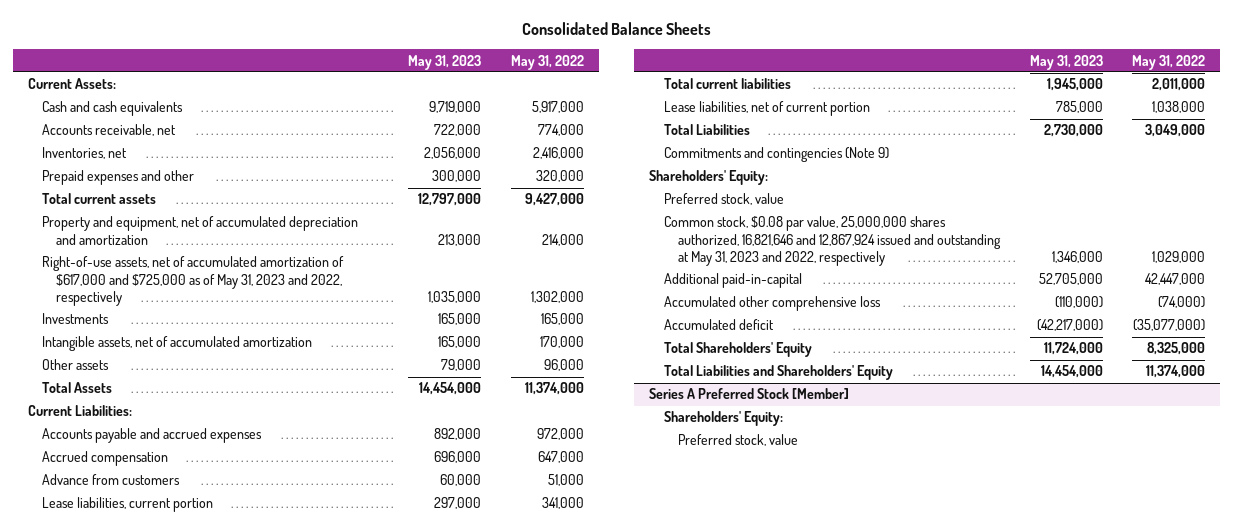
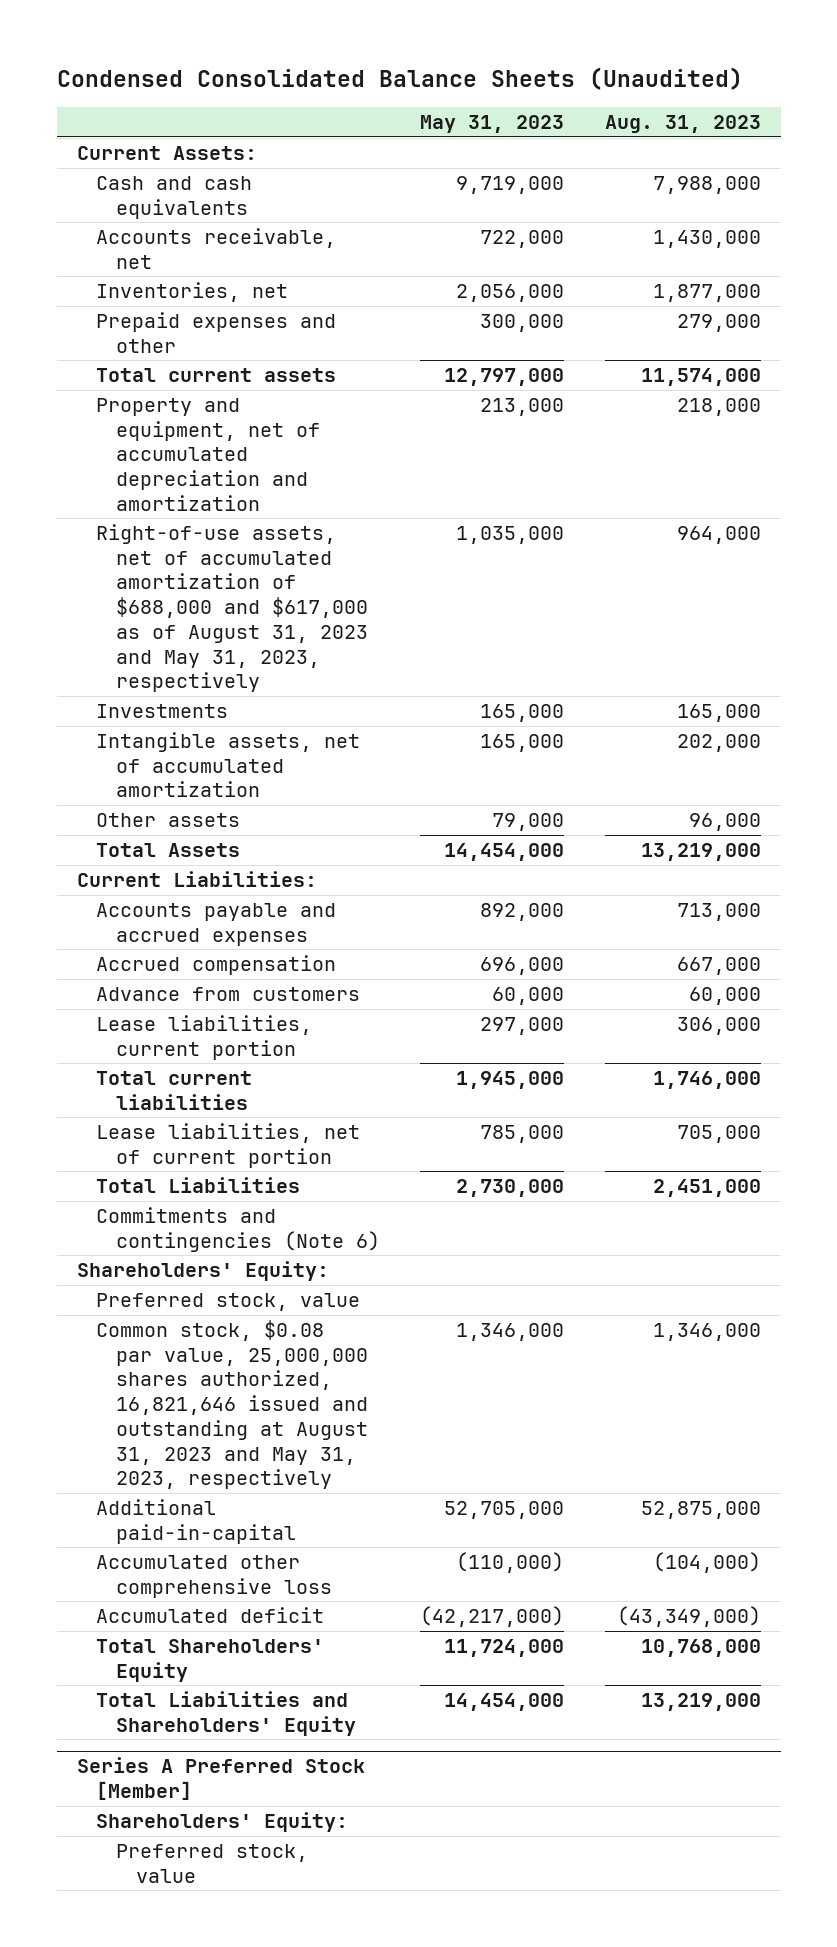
[521,21,711,35] Consolidated Balance Sheets -> [56,67,743,91] Condensed Consolidated Balance Sheets (Unaudited)
[511,54,585,70] May 31, 2022 -> none
none -> [604,115,761,134] Aug. 31, 2023
[42,256,345,306] Right-of-use assets, net of accumulated amortization of $617,000 and $725,000 as of May 31, 2023 and 2022, respectively -> [96,523,369,693] Right-of-use assets, net of accumulated amortization of $688,000 and $617,000 as of August 31, 2023 and May 31, 2023, respectively
[663,147,889,163] Commitments and contingencies (Note 9) -> [96,1206,381,1252] Commitments and contingencies (Note 6)
[663,216,1001,266] Common stock, $0.08 par value, 25,000,000 shares authorized, 16,821,646 and 12,867,924 issued and outstanding at May 31, 2023 and 2022, respectively -> [96,1319,369,1490] Common stock, $0.08 par value, 25,000,000 shares authorized, 16,821,646 issued and outstanding at August 31, 2023 and May 31, 2023, respectively

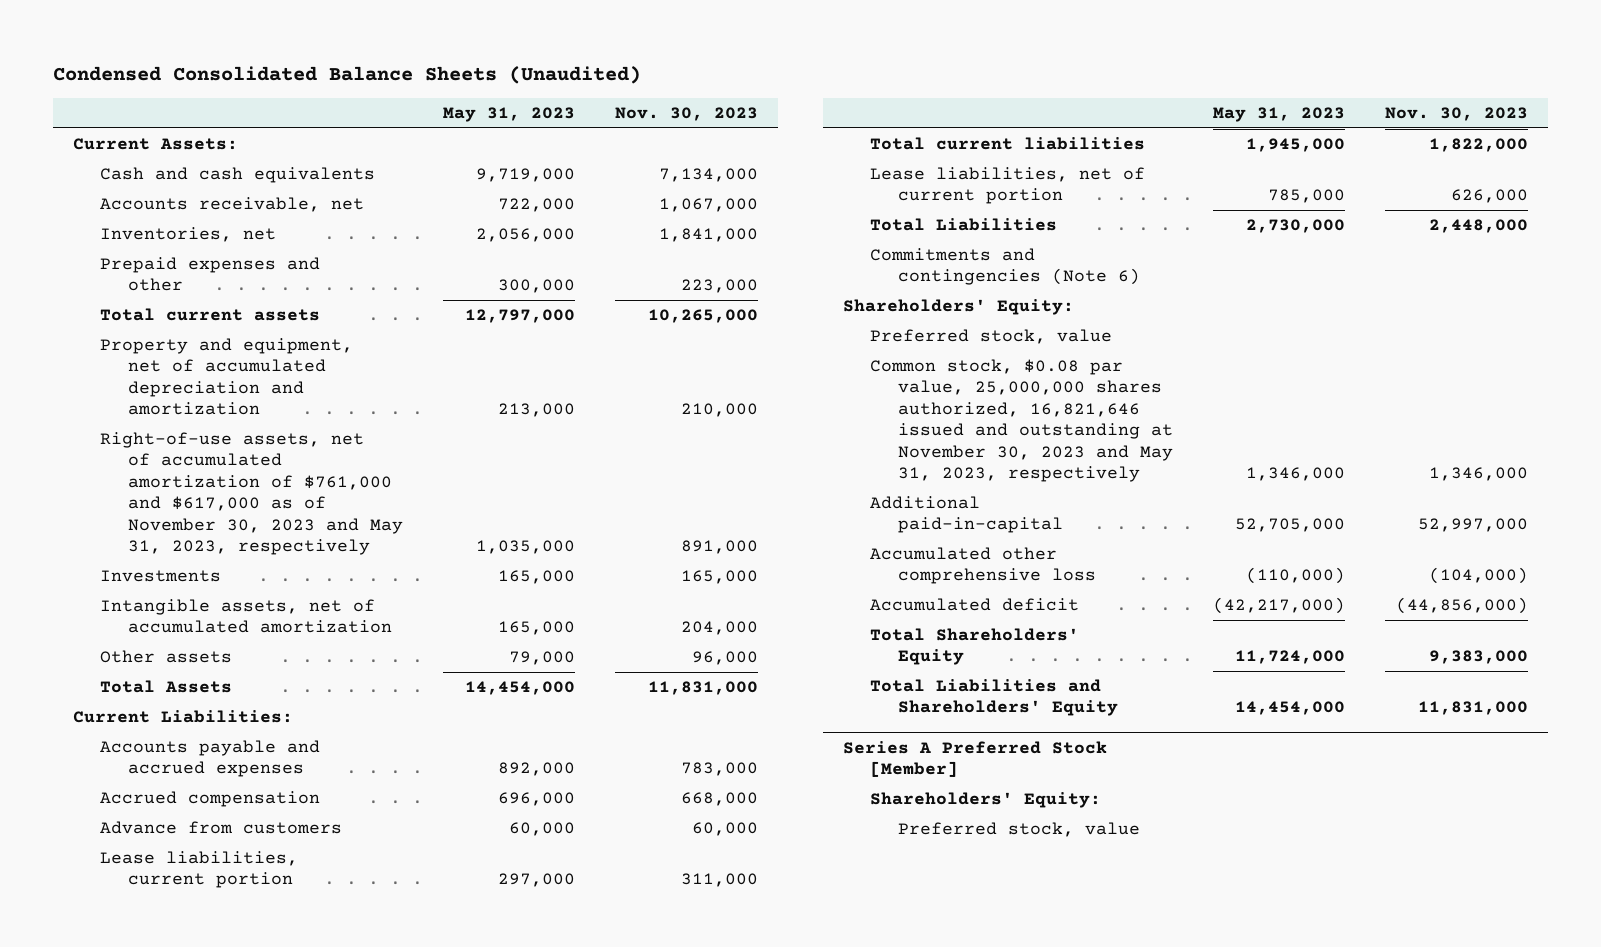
[604,115,761,134] Aug. 31, 2023 -> none
none -> [615,107,759,122] Nov. 30, 2023
[96,523,369,693] Right-of-use assets, net of accumulated amortization of $688,000 and $617,000 as of August 31, 2023 and May 31, 2023, respectively -> [100,432,404,556] Right-of-use assets, net of accumulated amortization of $761,000 and $617,000 as of November 30, 2023 and May 31, 2023, respectively
[96,1319,369,1490] Common stock, $0.08 par value, 25,000,000 shares authorized, 16,821,646 issued and outstanding at August 31, 2023 and May 31, 2023, respectively -> [870,359,1174,483] Common stock, $0.08 par value, 25,000,000 shares authorized, 16,821,646 issued and outstanding at November 30, 2023 and May 31, 2023, respectively

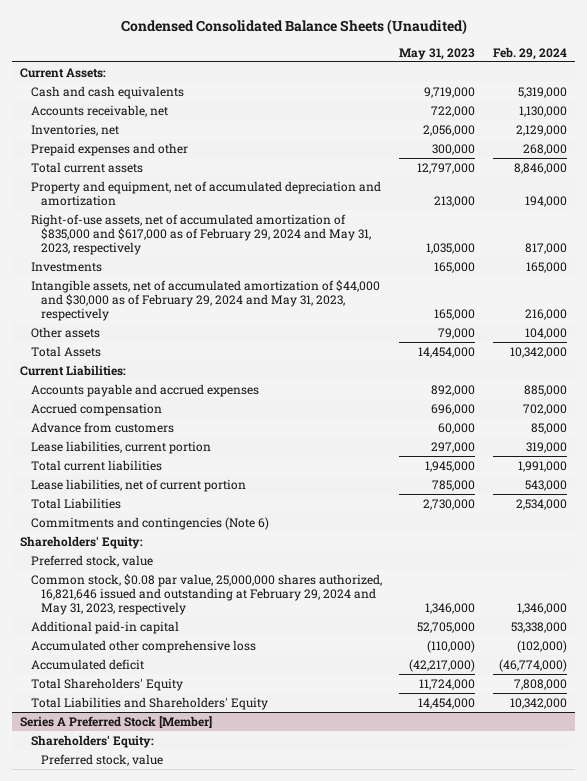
[615,107,759,122] Nov. 30, 2023 -> none
none -> [492,46,567,60] Feb. 29, 2024
[100,432,404,556] Right-of-use assets, net of accumulated amortization of $761,000 and $617,000 as of November 30, 2023 and May 31, 2023, respectively -> [30,213,371,256] Right-of-use assets, net of accumulated amortization of $835,000 and $617,000 as of February 29, 2024 and May 31, 2023, respectively
[100,599,393,634] Intangible assets, net of accumulated amortization -> [30,279,380,322] Intangible assets, net of accumulated amortization of $44,000 and $30,000 as of February 29, 2024 and May 31, 2023, respectively
[870,359,1174,483] Common stock, $0.08 par value, 25,000,000 shares authorized, 16,821,646 issued and outstanding at November 30, 2023 and May 31, 2023, respectively -> [30,573,382,616] Common stock, $0.08 par value, 25,000,000 shares authorized, 16,821,646 issued and outstanding at February 29, 2024 and May 31, 2023, respectively
[870,496,1064,534] Additional paid-in-capital -> [30,620,179,634] Additional paid-in capital

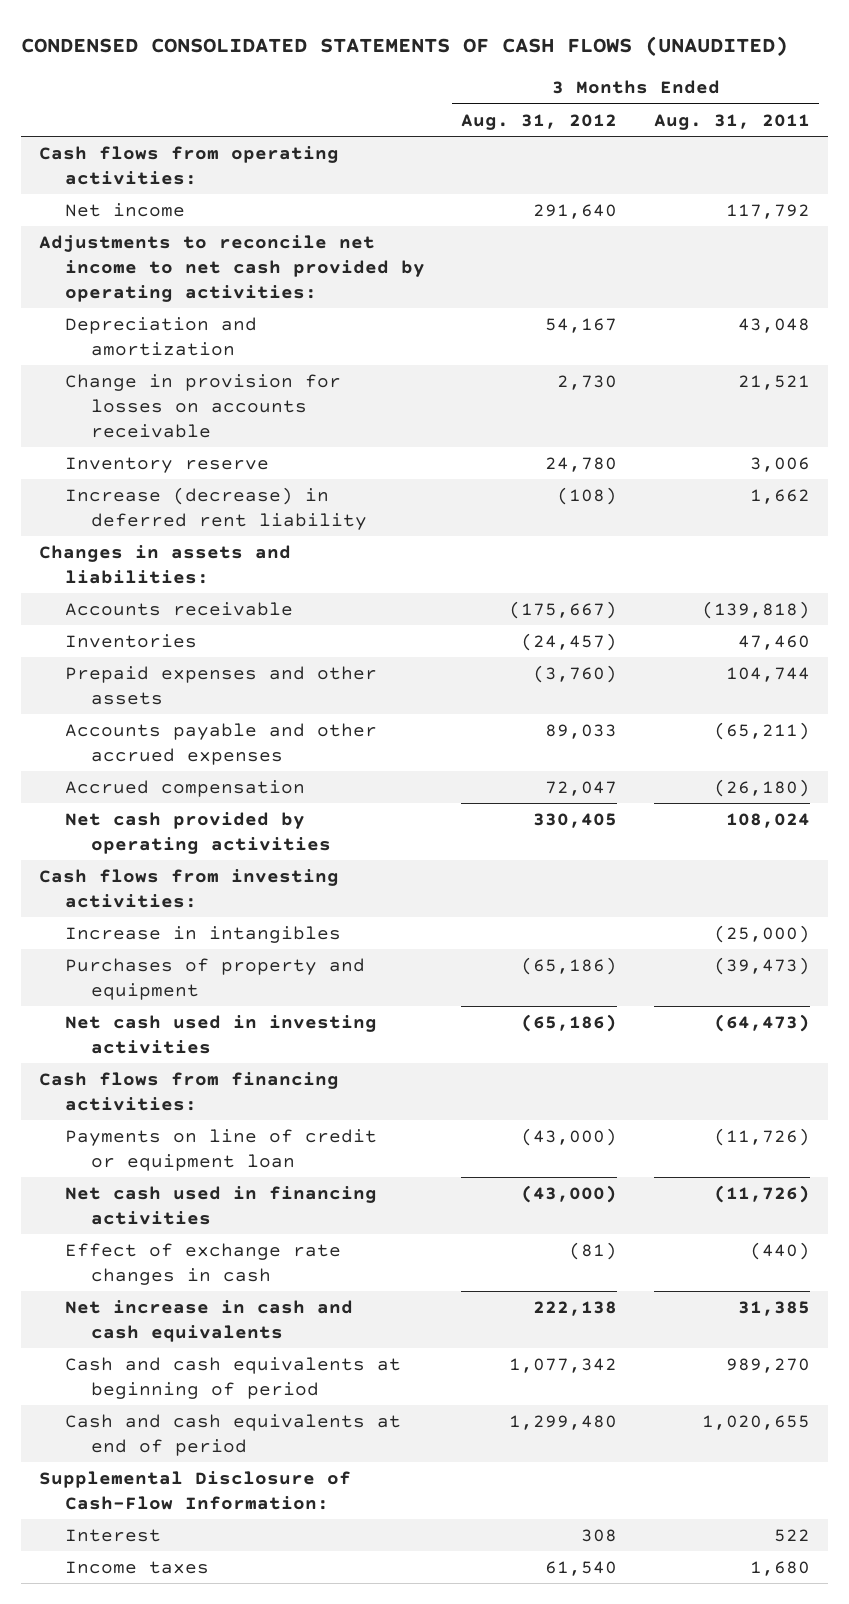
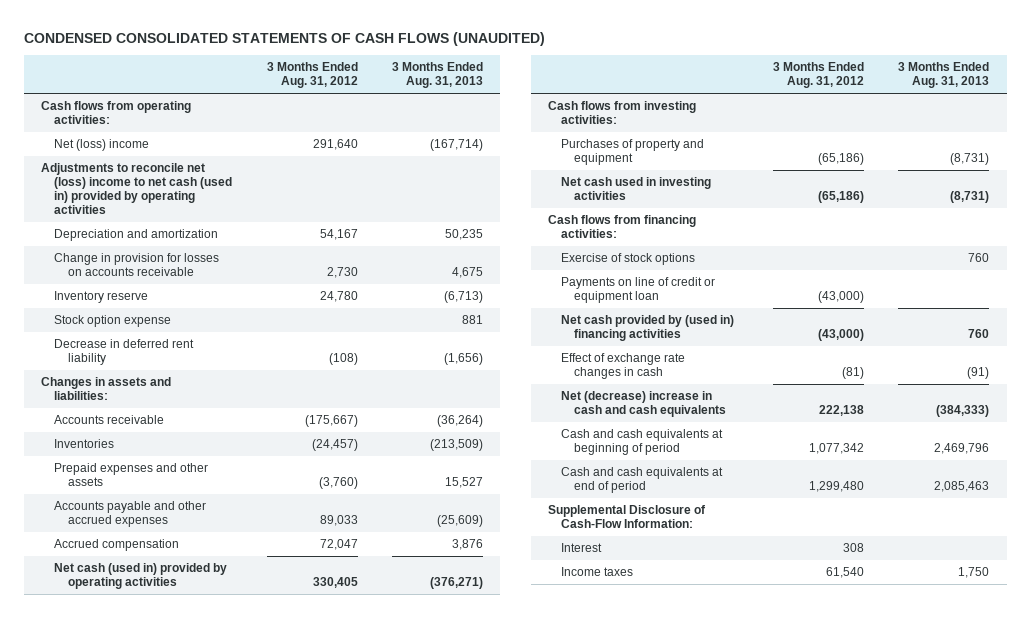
[653,113,810,130] Aug. 31, 2011 -> none
none -> [391,62,483,89] 3 Months Ended Aug. 31, 2013
[65,203,186,218] Net income -> [54,139,150,152] Net (loss) income
[39,235,426,303] Adjustments to reconcile net income to net cash provided by operating activities: -> [41,163,233,215] Adjustments to reconcile net (loss) income to net cash (used in) provided by operating activities
none -> [54,315,172,328] Stock option expense
[65,487,367,531] Increase (decrease) in deferred rent liability -> [54,339,195,366] Decrease in deferred rent liability
[65,812,331,855] Net cash provided by operating activities -> [54,563,228,590] Net cash (used in) provided by operating activities
[65,926,342,944] Increase in intangibles -> none
none -> [560,253,695,266] Exercise of stock options
[65,1186,378,1226] Net cash used in financing activities -> [560,315,734,342] Net cash provided by (used in) financing activities
[65,1300,354,1343] Net increase in cash and cash equivalents -> [560,391,727,418] Net (decrease) increase in cash and cash equivalents

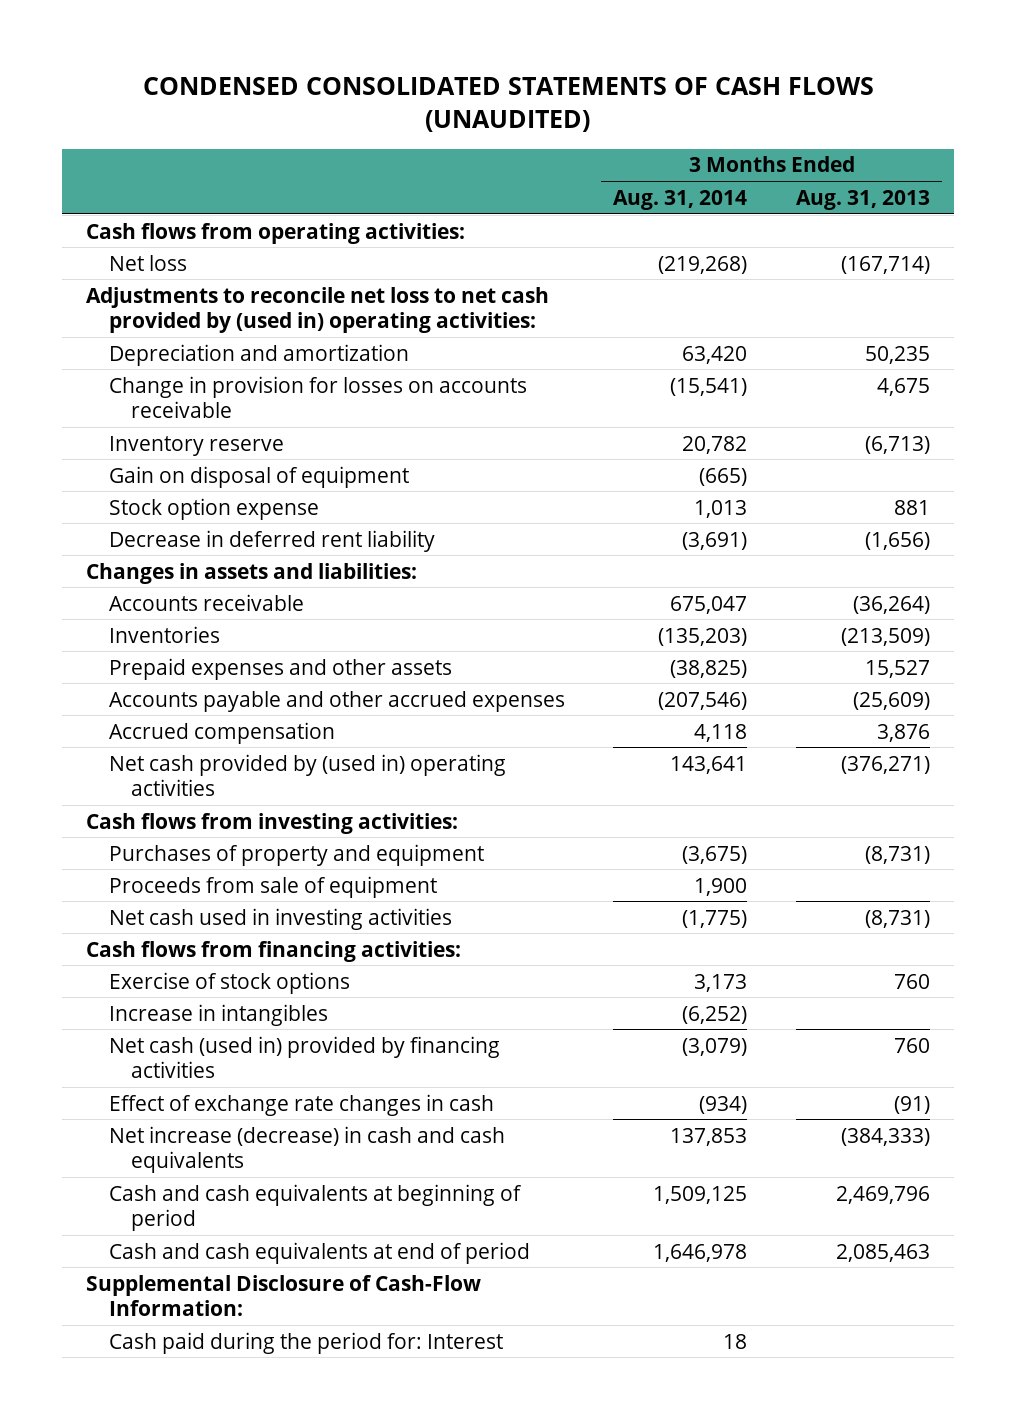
[266,62,358,89] 3 Months Ended Aug. 31, 2012 -> none
none -> [613,189,748,210] Aug. 31, 2014
[54,139,150,152] Net (loss) income -> [108,254,187,271] Net loss
[41,163,233,215] Adjustments to reconcile net (loss) income to net cash (used in) provided by operating activities -> [86,286,550,333] Adjustments to reconcile net loss to net cash provided by (used in) operating activities:
none -> [108,465,409,488] Gain on disposal of equipment
[54,563,228,590] Net cash (used in) provided by operating activities -> [108,753,506,796] Net cash provided by (used in) operating activities
none -> [108,875,437,898] Proceeds from sale of equipment
[560,277,715,304] Payments on line of credit or equipment loan -> none
none -> [108,1003,328,1026] Increase in intangibles
[560,315,734,342] Net cash provided by (used in) financing activities -> [108,1035,500,1078] Net cash (used in) provided by financing activities
[560,391,727,418] Net (decrease) increase in cash and cash equivalents -> [108,1125,505,1173] Net increase (decrease) in cash and cash equivalents
[560,567,633,577] Income taxes -> none
[560,543,602,553] Interest -> [108,1331,503,1354] Cash paid during the period for: Interest

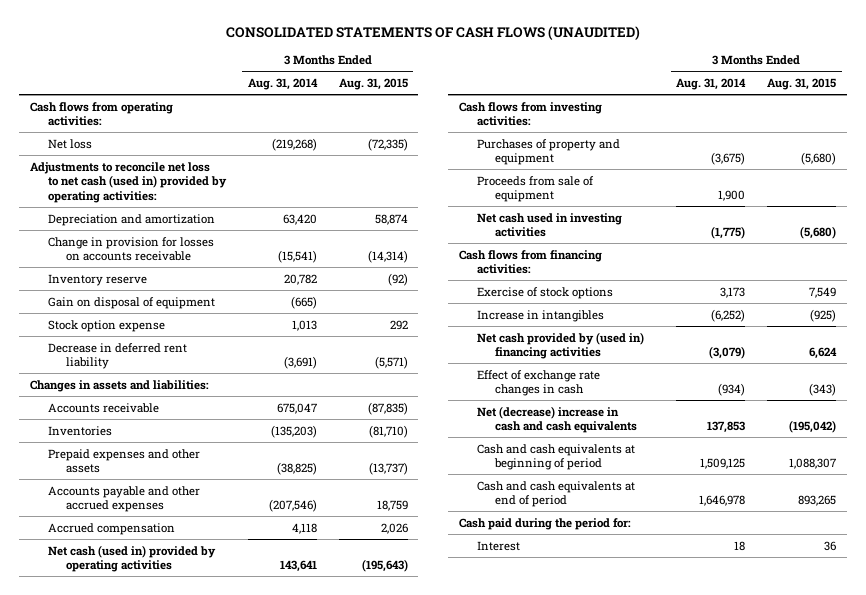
[143,76,875,132] CONDENSED CONSOLIDATED STATEMENTS OF CASH FLOWS (UNAUDITED) -> [226,26,641,41] CONSOLIDATED STATEMENTS OF CASH FLOWS (UNAUDITED)
[796,189,931,210] Aug. 31, 2013 -> none
none -> [338,78,408,91] Aug. 31, 2015
[86,286,550,333] Adjustments to reconcile net loss to net cash provided by (used in) operating activities: -> [29,161,227,203] Adjustments to reconcile net loss to net cash (used in) provided by operating activities:
[108,753,506,796] Net cash provided by (used in) operating activities -> [47,544,216,573] Net cash (used in) provided by operating activities
[108,1035,500,1078] Net cash (used in) provided by financing activities -> [476,331,644,360] Net cash provided by (used in) financing activities
[108,1125,505,1173] Net increase (decrease) in cash and cash equivalents -> [476,405,637,434] Net (decrease) increase in cash and cash equivalents
[86,1274,482,1316] Supplemental Disclosure of Cash-Flow Information: -> none
none -> [458,517,631,530] Cash paid during the period for:
[108,1331,503,1354] Cash paid during the period for: Interest -> [476,540,520,551] Interest

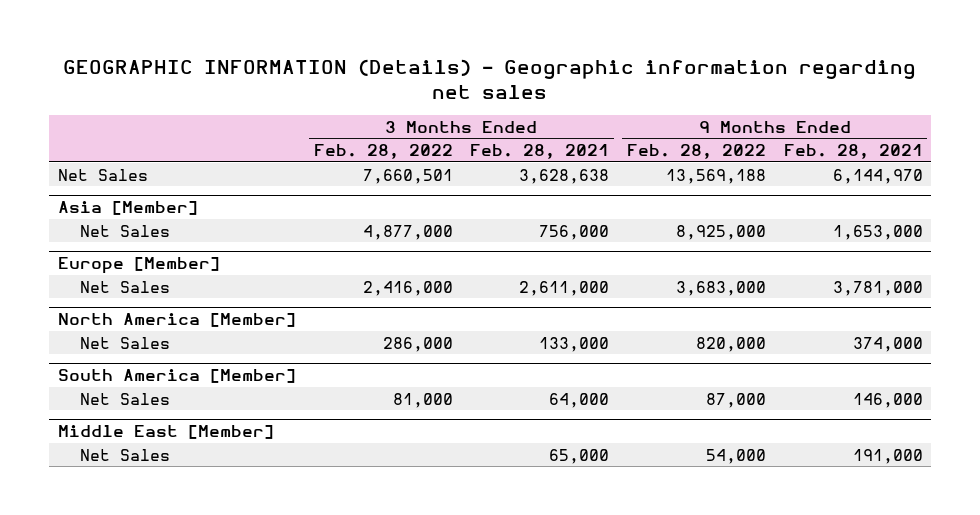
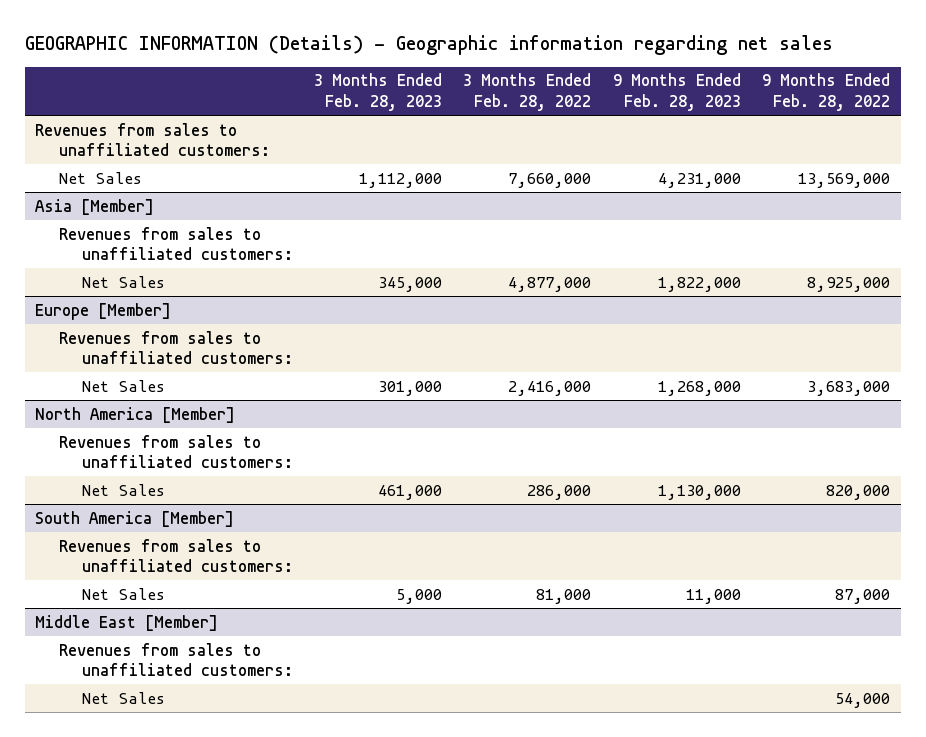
[470,144,610,160] Feb. 28, 2021 -> none
[783,144,923,160] Feb. 28, 2021 -> none
none -> [313,73,442,111] 3 Months Ended Feb. 28, 2023
none -> [612,73,741,111] 9 Months Ended Feb. 28, 2023
none -> [35,122,270,157] Revenues from sales to unaffiliated customers:
[362,168,453,184] 7,660,501 -> [508,172,592,188] 7,660,000
[665,168,766,184] 13,569,188 -> [798,172,891,188] 13,569,000
none -> [58,226,293,261] Revenues from sales to unaffiliated customers:
none -> [58,330,293,365] Revenues from sales to unaffiliated customers:
none -> [58,434,293,469] Revenues from sales to unaffiliated customers:
none -> [58,538,293,573] Revenues from sales to unaffiliated customers:
none -> [58,642,293,677] Revenues from sales to unaffiliated customers:

